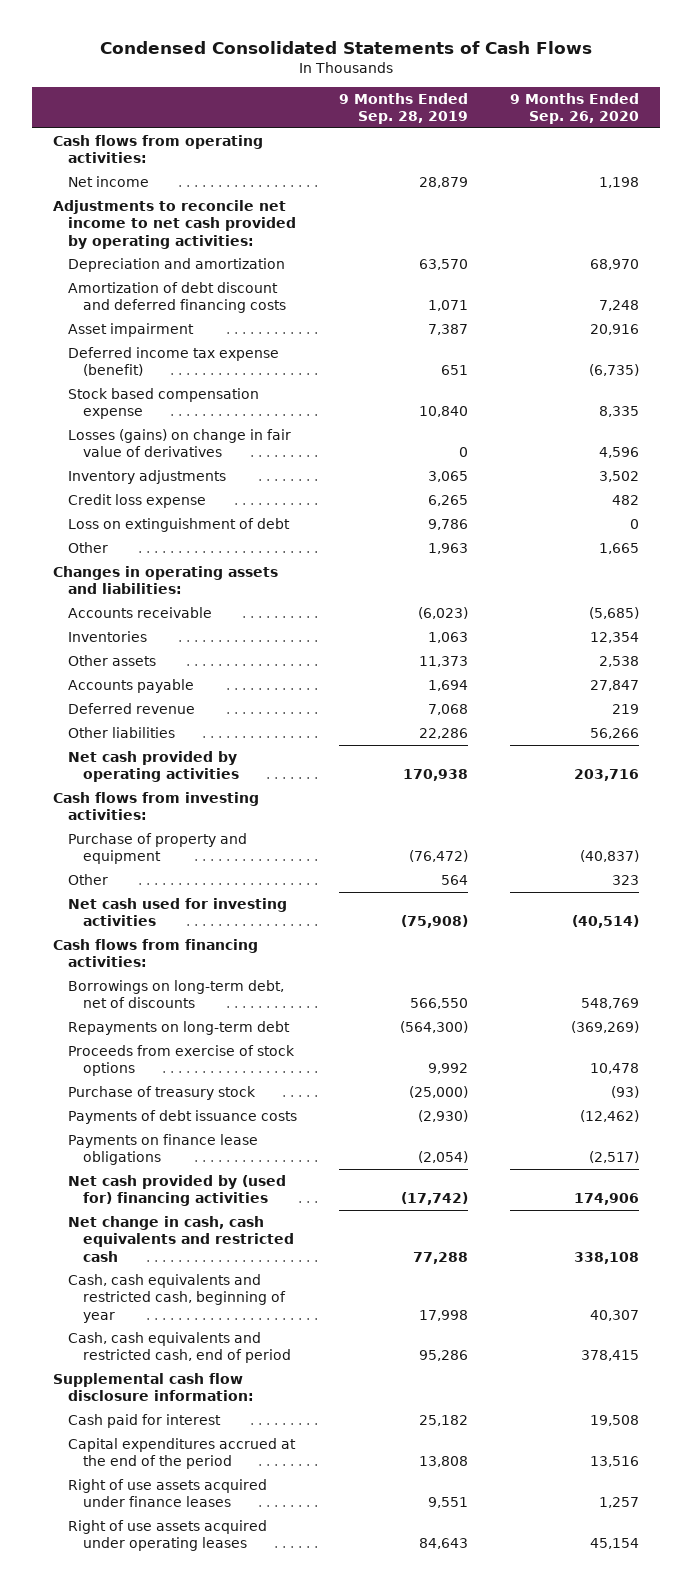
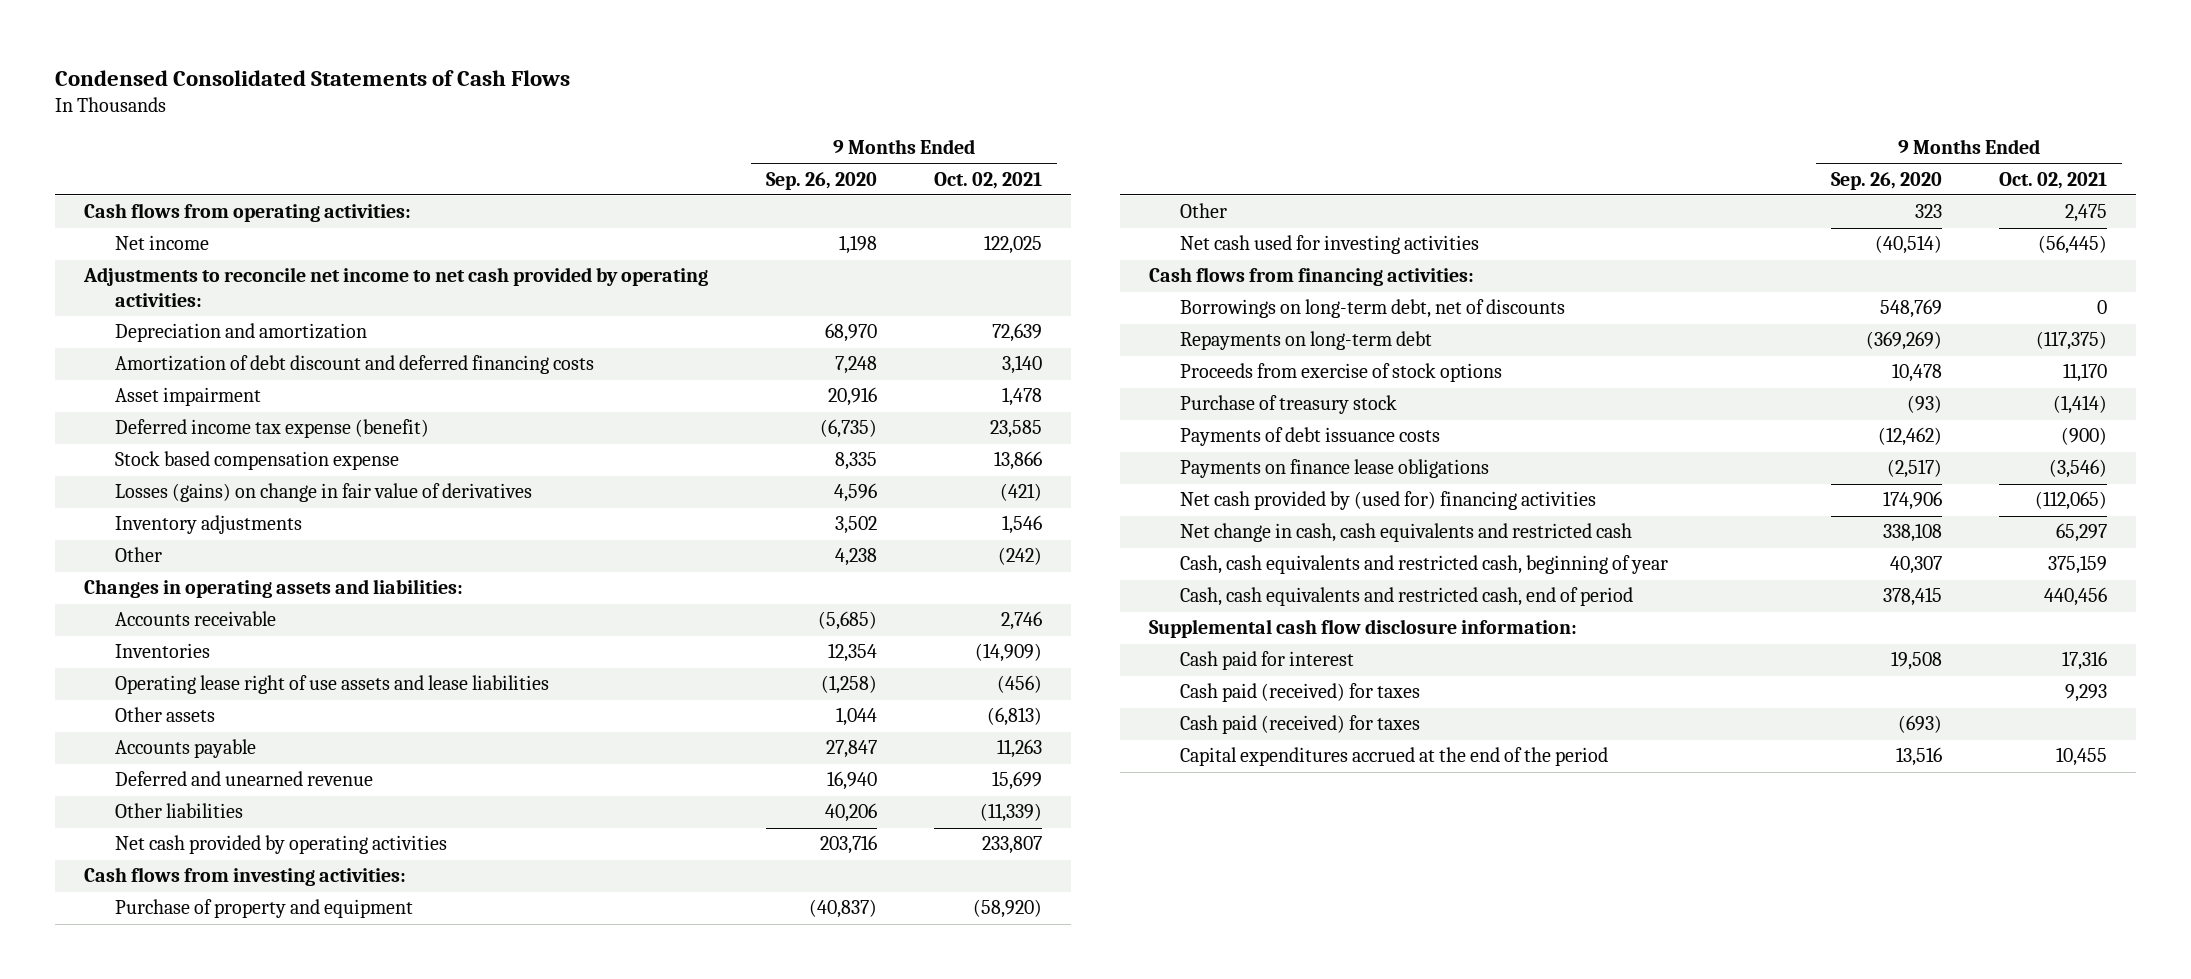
[338,92,468,125] 9 Months Ended Sep. 28, 2019 -> none
none -> [934,171,1043,189] Oct. 02, 2021
[67,494,206,509] Credit loss expense -> none
[67,518,290,533] Loss on extinguishment of debt -> none
[598,543,639,555] 1,665 -> [834,548,877,567] 4,238
none -> [114,675,549,695] Operating lease right of use assets and lease liabilities
[598,656,639,668] 2,538 -> [835,707,877,727] 1,044
[67,703,195,715] Deferred revenue -> [114,771,373,787] Deferred and unearned revenue
[611,704,639,715] 219 -> [826,771,877,791] 16,940
[589,728,639,740] 56,266 -> [824,803,877,823] 40,206
none -> [1179,683,1420,703] Cash paid (received) for taxes
none -> [1179,715,1420,735] Cash paid (received) for taxes
[67,1479,267,1508] Right of use assets acquired under finance leases -> none
[67,1520,267,1552] Right of use assets acquired under operating leases -> none

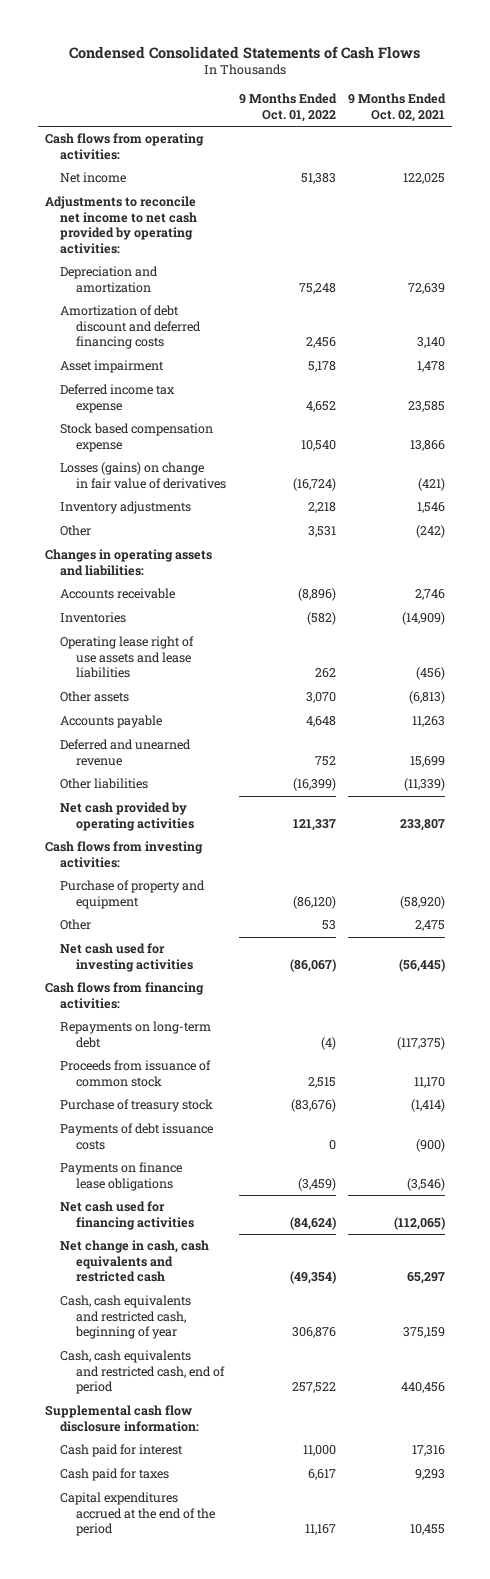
[765,171,877,190] Sep. 26, 2020 -> none
none -> [238,93,337,122] 9 Months Ended Oct. 01, 2022
[114,419,429,439] Deferred income tax expense (benefit) -> [60,384,176,413] Deferred income tax expense
[1179,299,1565,319] Borrowings on long-term debt, net of discounts -> none
[1179,363,1502,383] Proceeds from exercise of stock options -> [60,1060,212,1087] Proceeds from issuance of common stock
[1179,491,1596,511] Net cash provided by (used for) financing activities -> [60,1201,194,1230] Net cash used for financing activities
[1179,715,1420,735] Cash paid (received) for taxes -> none
[1179,683,1420,703] Cash paid (received) for taxes -> [60,1468,170,1482] Cash paid for taxes

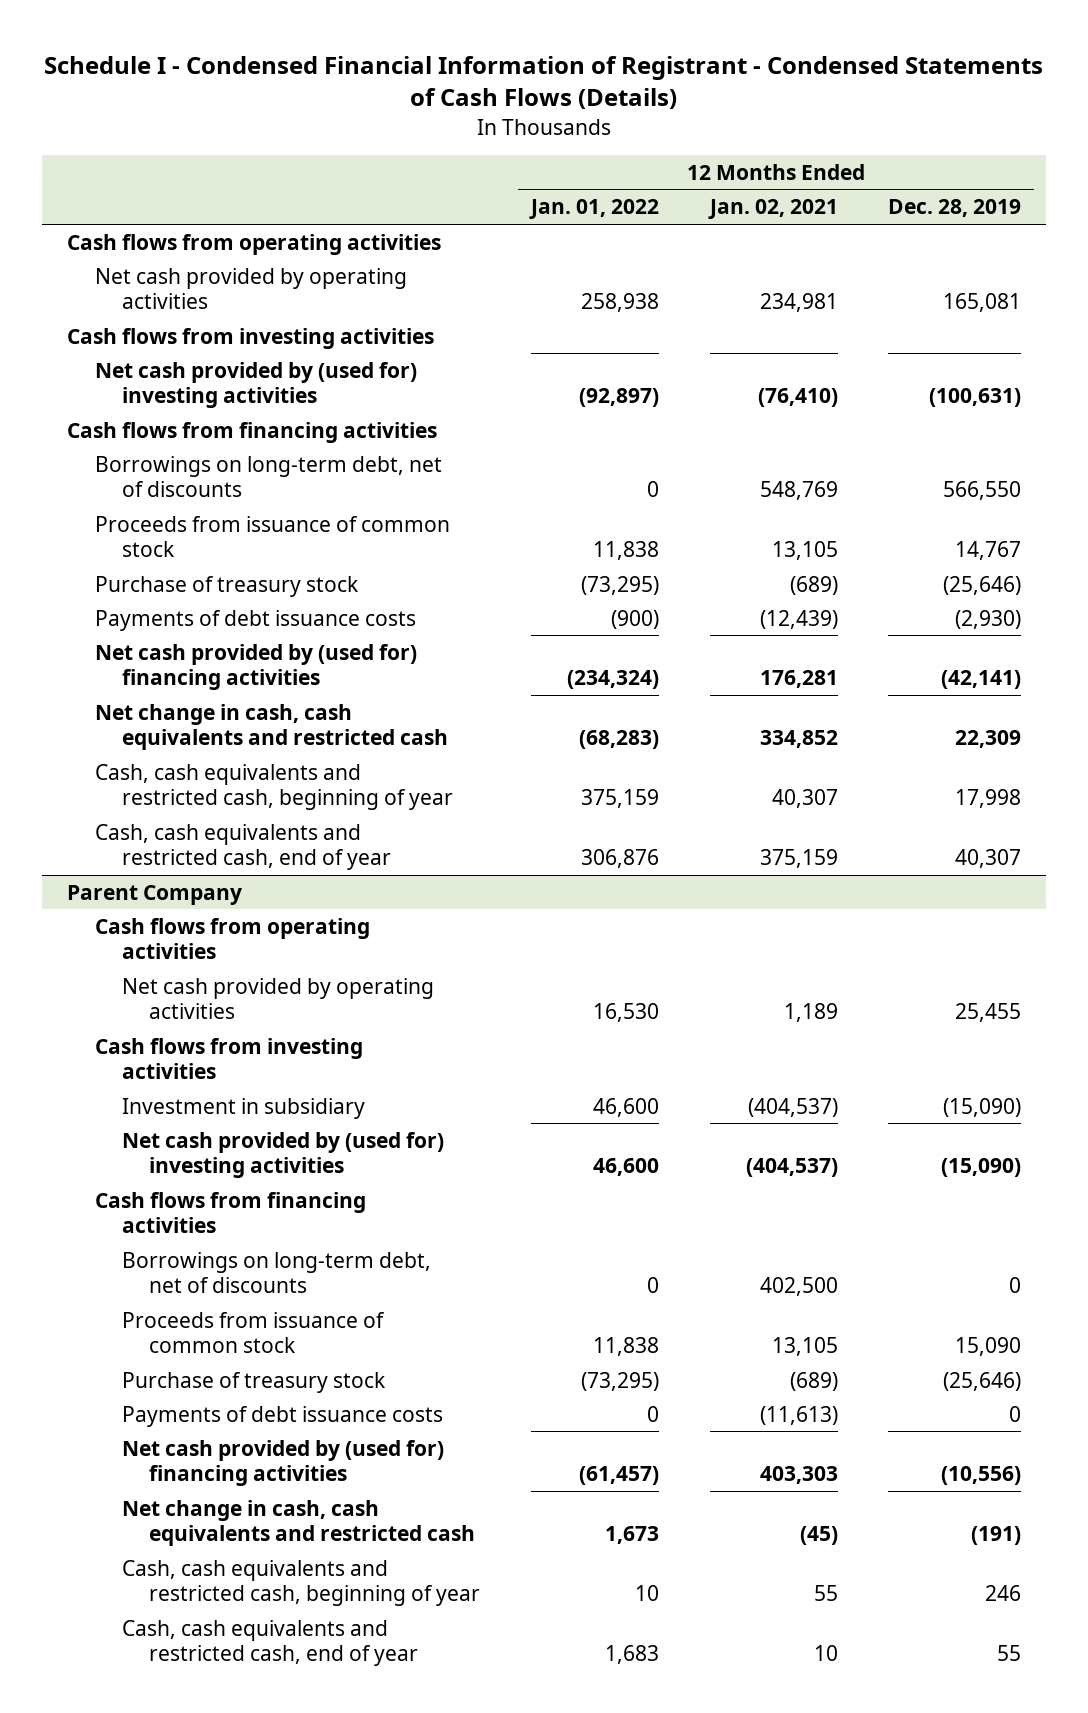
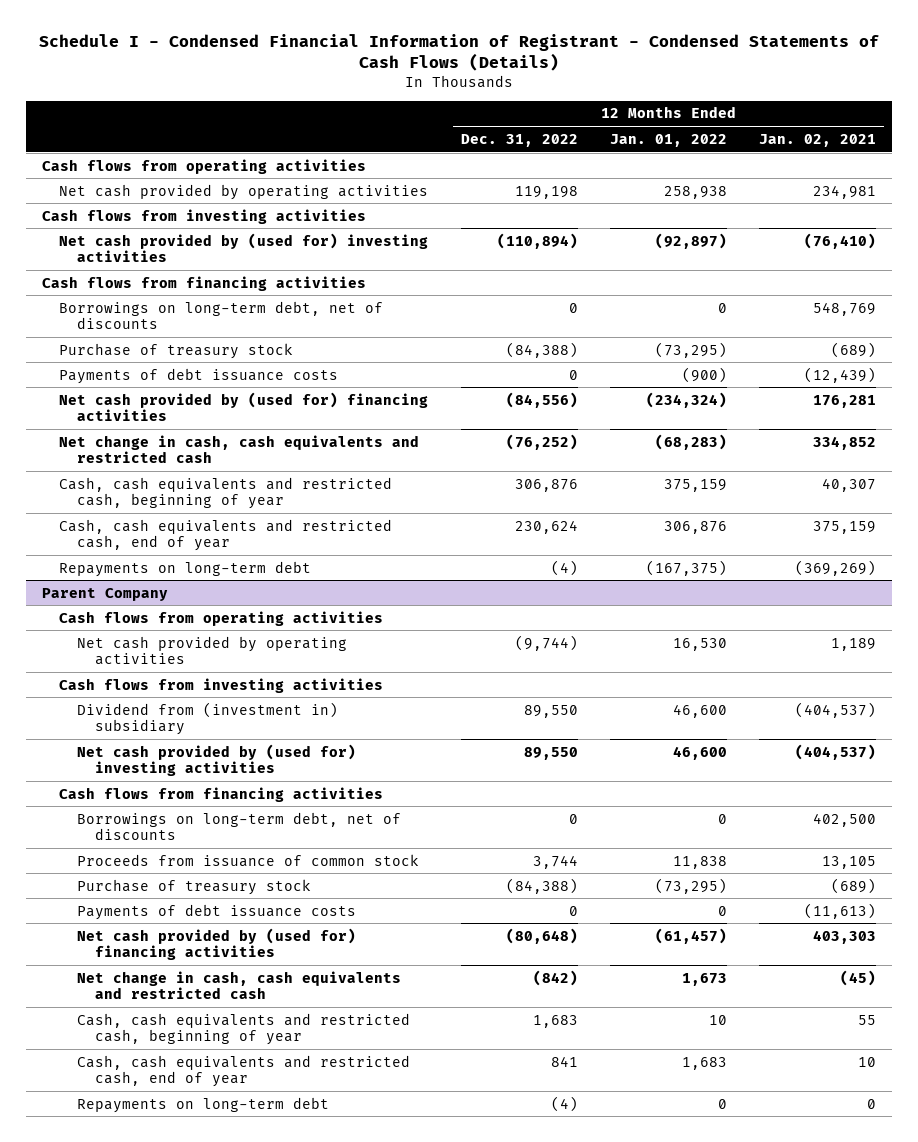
[888,199,1022,218] Dec. 28, 2019 -> none
none -> [460,133,578,147] Dec. 31, 2022
[94,515,450,558] Proceeds from issuance of common stock -> none
none -> [59,560,312,577] Repayments on long-term debt
[121,1097,365,1119] Investment in subsidiary -> [77,701,339,736] Dividend from (investment in) subsidiary
none -> [77,1096,330,1113] Repayments on long-term debt

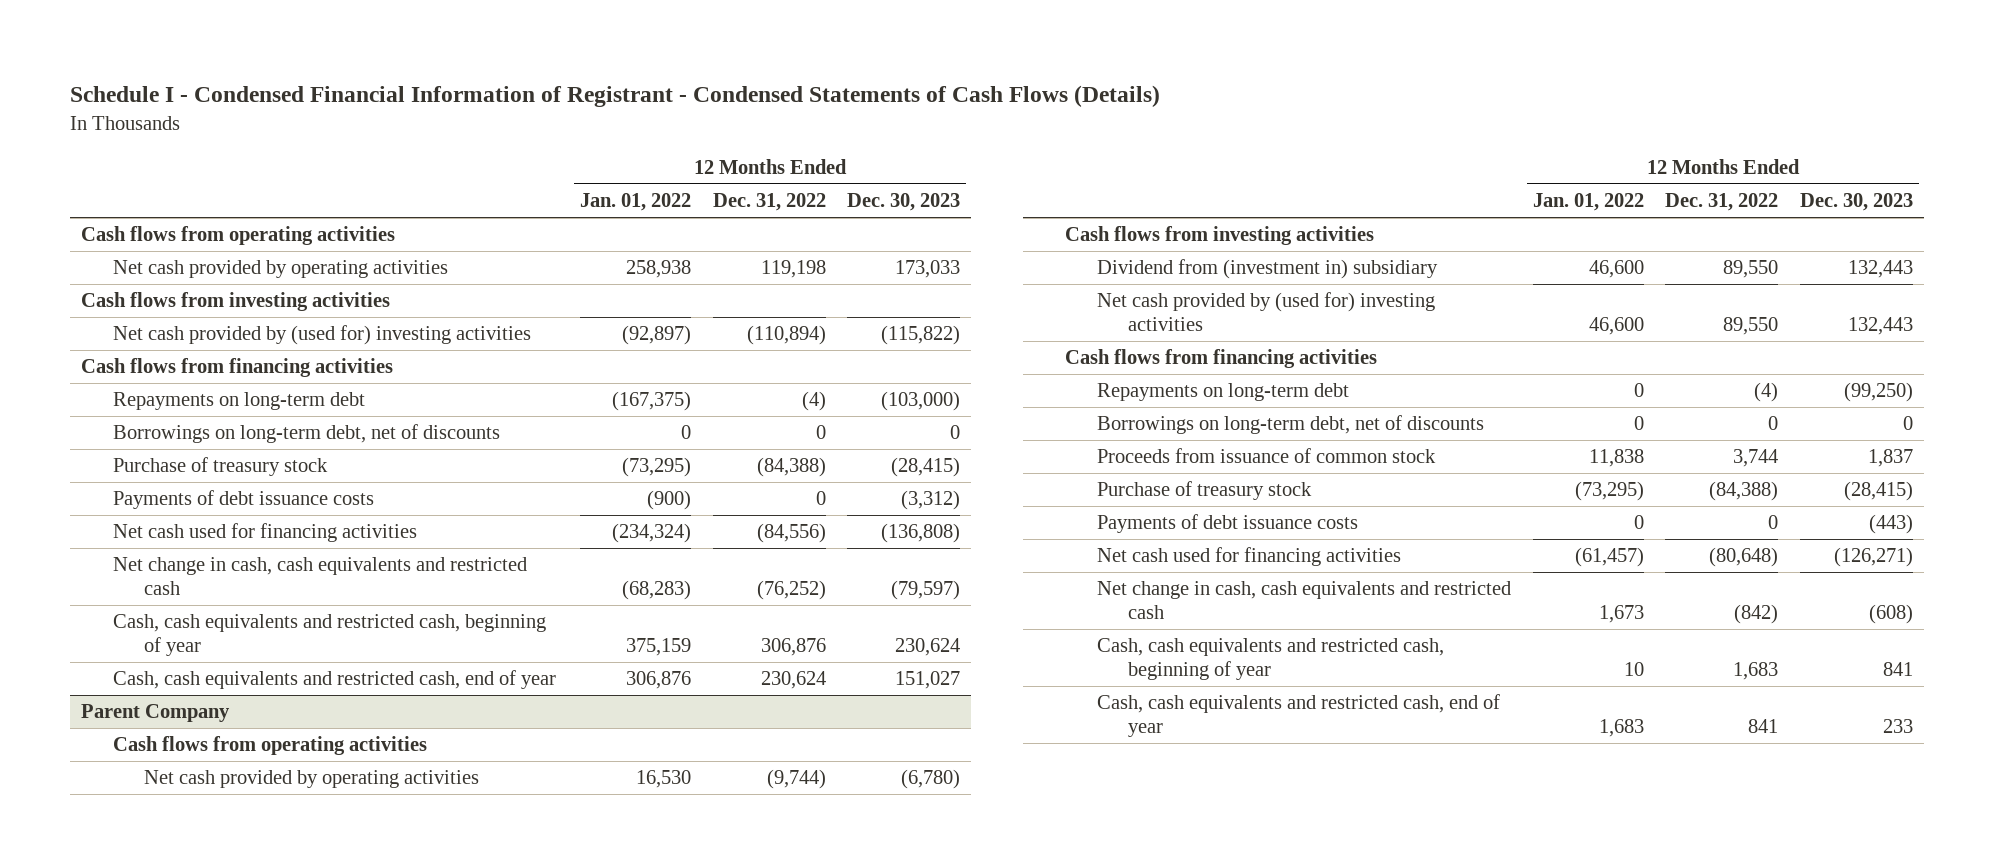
[759,133,877,147] Jan. 02, 2021 -> none
none -> [847,193,961,212] Dec. 30, 2023
[59,560,312,577] Repayments on long-term debt -> [112,392,365,411] Repayments on long-term debt
[59,391,429,422] Net cash provided by (used for) financing activities -> [112,523,417,543] Net cash used for financing activities
[77,1096,330,1113] Repayments on long-term debt -> [1096,383,1349,402] Repayments on long-term debt
[77,927,357,961] Net cash provided by (used for) financing activities -> [1096,547,1401,567] Net cash used for financing activities

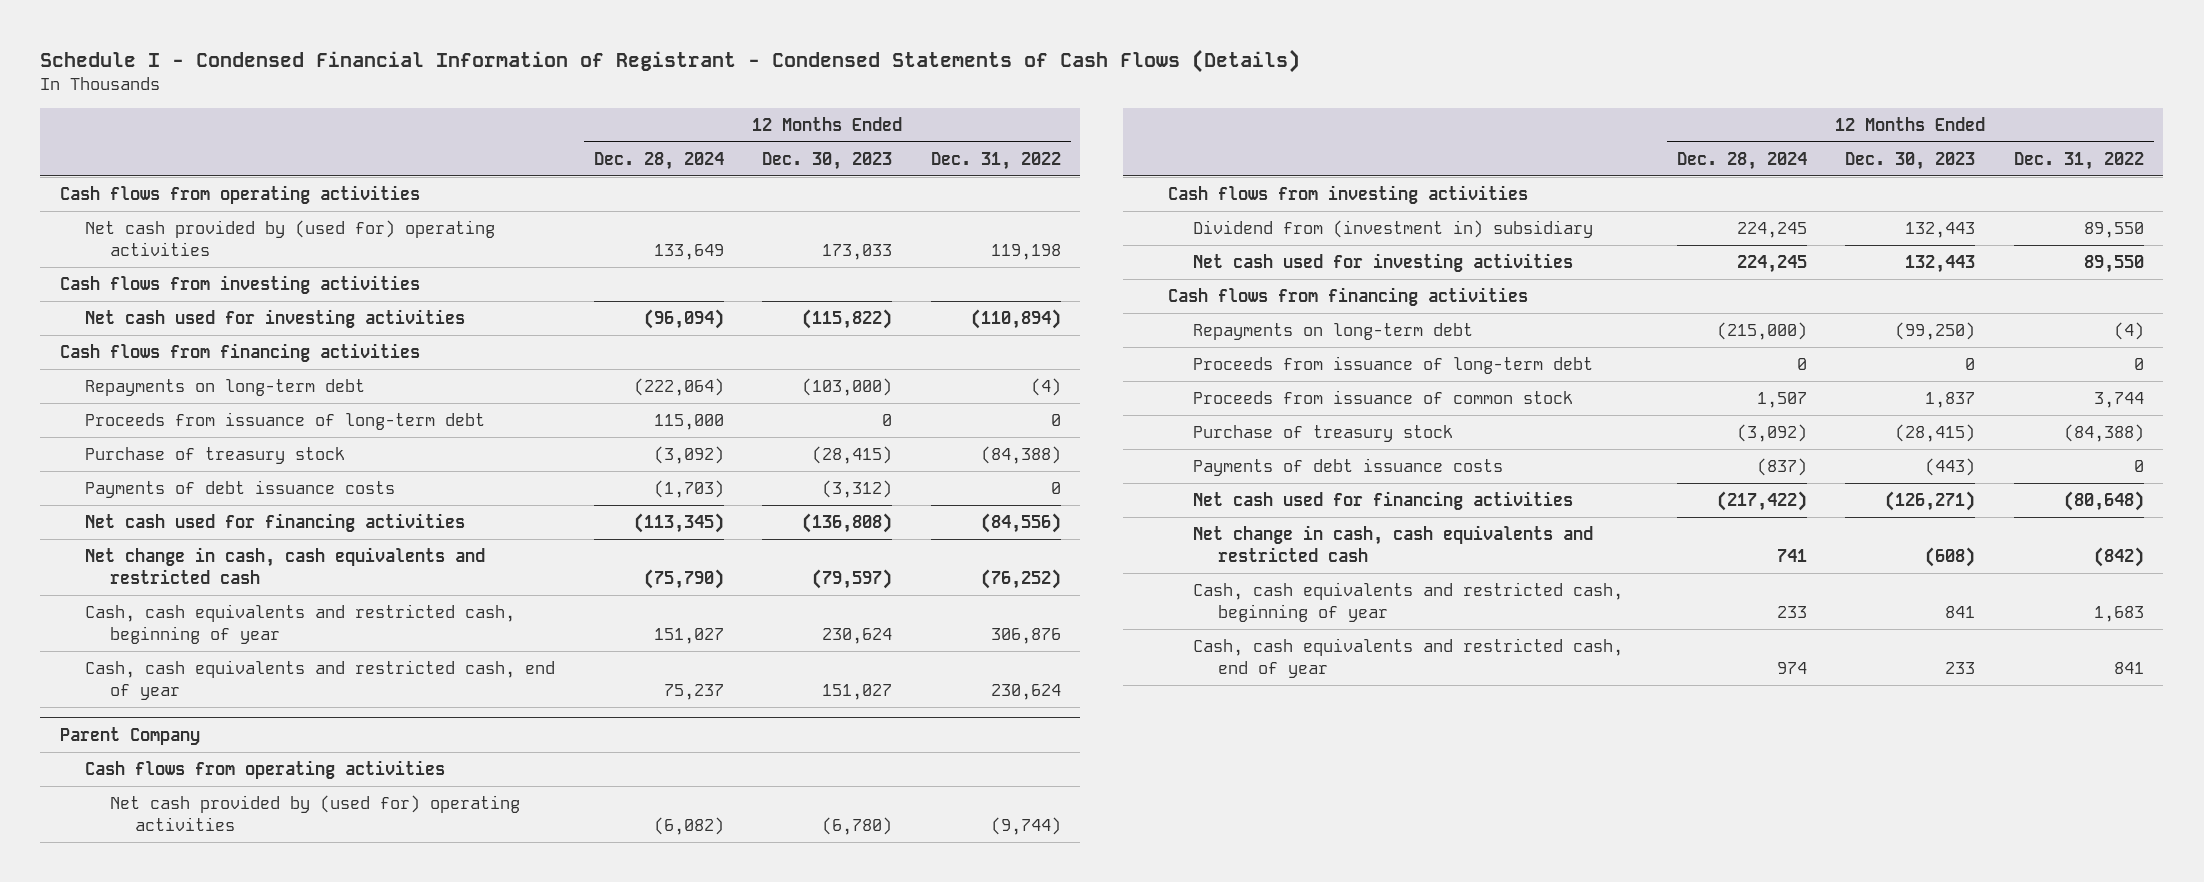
[579,193,691,212] Jan. 01, 2022 -> none
none -> [593,151,724,170] Dec. 28, 2024
[112,260,448,279] Net cash provided by operating activities -> [85,220,496,256] Net cash provided by (used for) operating activities
[112,325,531,346] Net cash provided by (used for) investing activities -> [85,309,466,329] Net cash used for investing activities
[112,424,500,444] Borrowings on long-term debt, net of discounts -> [85,412,486,431] Proceeds from issuance of long-term debt
[144,770,480,789] Net cash provided by operating activities -> [110,795,521,831] Net cash provided by (used for) operating activities
[1096,292,1435,332] Net cash provided by (used for) investing activities -> [1193,253,1574,273] Net cash used for investing activities
[1096,415,1484,435] Borrowings on long-term debt, net of discounts -> [1193,356,1594,375] Proceeds from issuance of long-term debt

